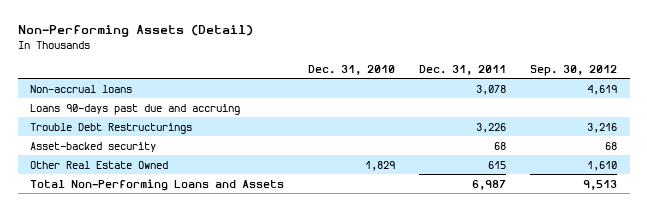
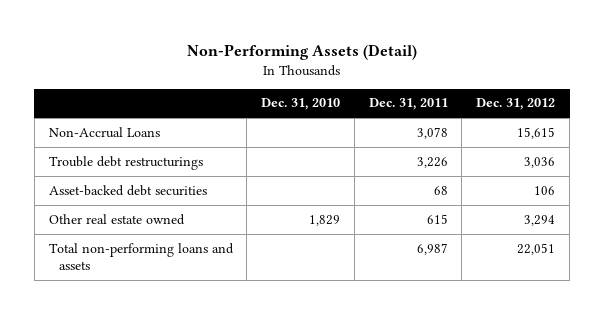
[530,64,618,76] Sep. 30, 2012 -> none
none -> [476,98,556,111] Dec. 31, 2012
[29,103,240,115] Loans 90-days past due and accruing -> none
[29,84,132,93] Non-accrual loans -> [48,126,160,138] Non-Accrual Loans
[29,122,192,134] Trouble Debt Restructurings -> [48,155,203,170] Trouble debt restructurings
[29,141,156,152] Asset-backed security -> [48,184,207,196] Asset-backed debt securities
[29,160,168,169] Other Real Estate Owned -> [48,213,185,225] Other real estate owned
[29,178,284,191] Total Non-Performing Loans and Assets -> [48,242,234,271] Total non-performing loans and assets

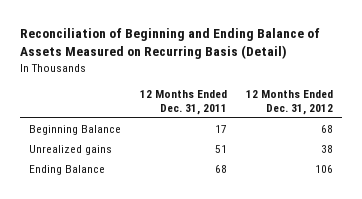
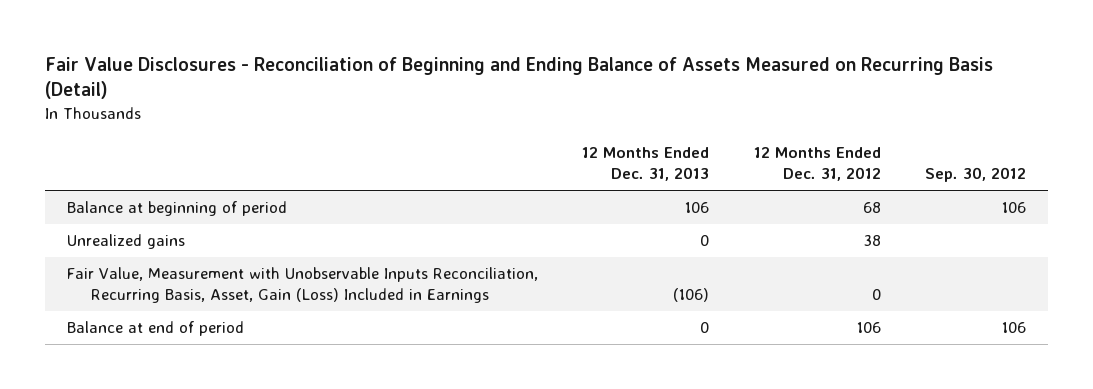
[20,28,321,60] Reconciliation of Beginning and Ending Balance of Assets Measured on Recurring Basis (Detail) -> [44,56,993,100] Fair Value Disclosures - Reconciliation of Beginning and Ending Balance of Assets Measured on Recurring Basis (Detail)
[140,89,228,115] 12 Months Ended Dec. 31, 2011 -> none
none -> [582,146,710,182] 12 Months Ended Dec. 31, 2013
none -> [924,167,1026,183] Sep. 30, 2012
[29,125,122,136] Beginning Balance -> [66,201,287,217] Balance at beginning of period
none -> [66,267,538,304] Fair Value, Measurement with Unobservable Inputs Reconciliation, Recurring Basis, Asset, Gain (Loss) Included in Earnings
[29,165,106,176] Ending Balance -> [66,321,244,337] Balance at end of period

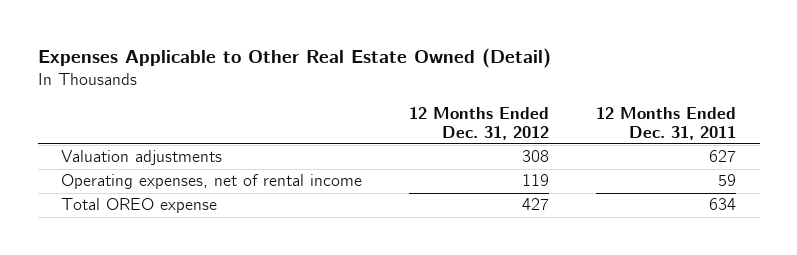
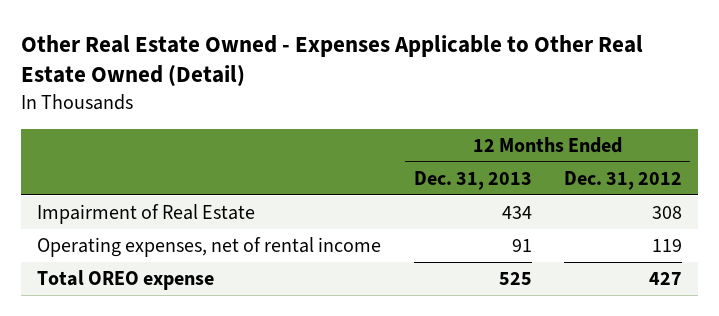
[37,48,551,69] Expenses Applicable to Other Real Estate Owned (Detail) -> [20,34,643,88] Other Real Estate Owned - Expenses Applicable to Other Real Estate Owned (Detail)
[596,106,737,140] 12 Months Ended Dec. 31, 2011 -> none
none -> [413,170,532,190] Dec. 31, 2013
[61,150,223,166] Valuation adjustments -> none
none -> [37,203,256,224] Impairment of Real Estate

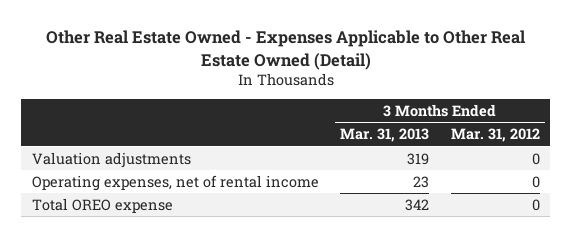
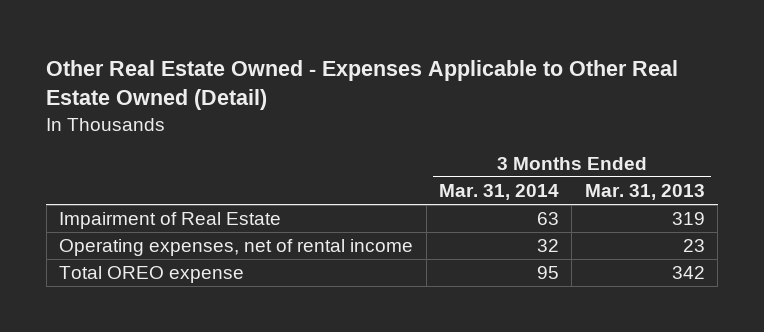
[450,128,540,143] Mar. 31, 2012 -> none
none -> [439,184,560,201] Mar. 31, 2014
[31,151,191,168] Valuation adjustments -> [59,212,282,230] Impairment of Real Estate

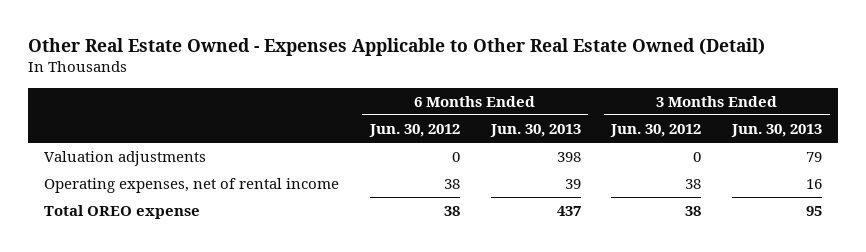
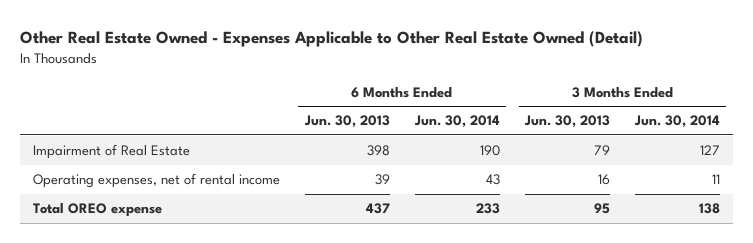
[368,123,460,137] Jun. 30, 2012 -> none
[610,123,702,137] Jun. 30, 2012 -> none
none -> [413,115,500,129] Jun. 30, 2014
none -> [634,115,721,129] Jun. 30, 2014
[43,151,206,167] Valuation adjustments -> [32,144,190,160] Impairment of Real Estate

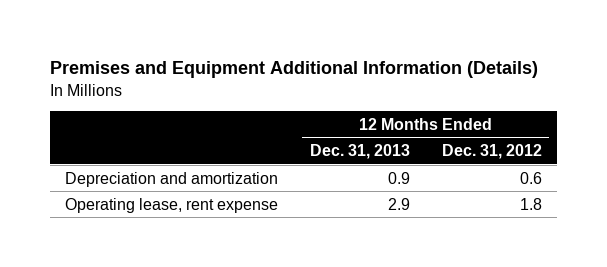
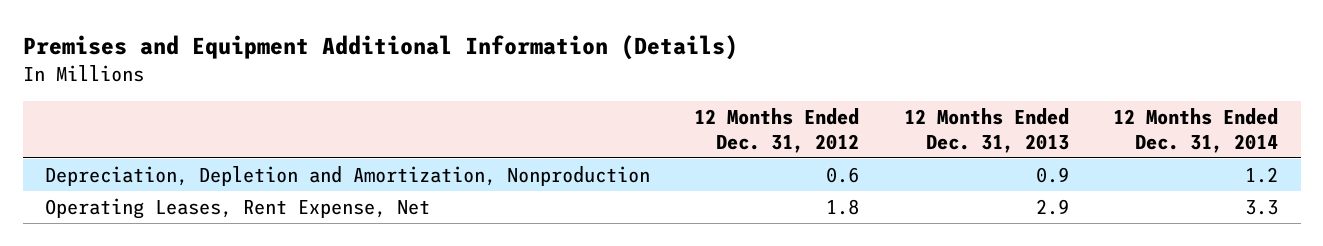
none -> [1113,108,1279,153] 12 Months Ended Dec. 31, 2014
[65,171,279,187] Depreciation and amortization -> [44,166,650,187] Depreciation, Depletion and Amortization, Nonproduction
[65,197,279,213] Operating lease, rent expense -> [44,198,430,220] Operating Leases, Rent Expense, Net

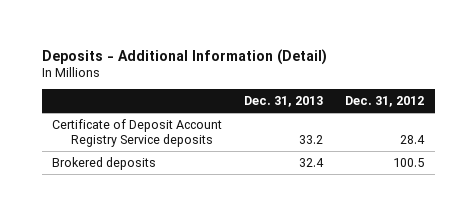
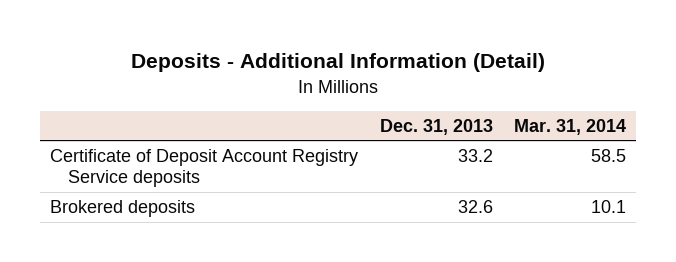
[344,96,424,108] Dec. 31, 2012 -> none
none -> [513,118,626,135] Mar. 31, 2014
[299,157,325,167] 32.4 -> [457,200,493,214] 32.6

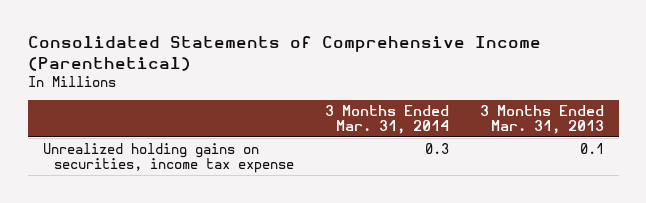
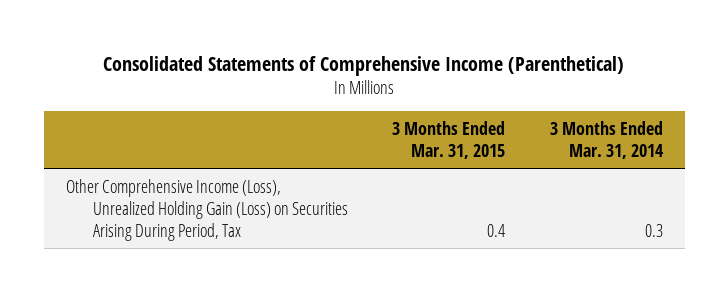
[479,104,604,135] 3 Months Ended Mar. 31, 2013 -> none
none -> [392,120,506,160] 3 Months Ended Mar. 31, 2015
[42,142,295,174] Unrealized holding gains on securities, income tax expense -> [65,178,349,241] Other Comprehensive Income (Loss), Unrealized Holding Gain (Loss) on Securities Arising During Period, Tax

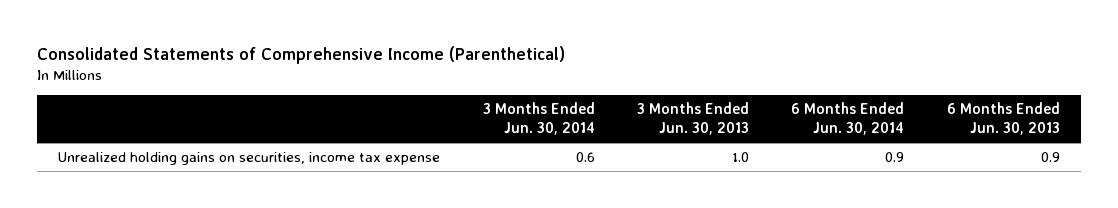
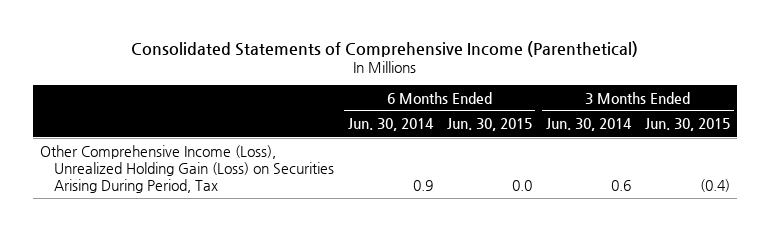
[637,102,750,136] 3 Months Ended Jun. 30, 2013 -> none
[946,102,1060,136] 6 Months Ended Jun. 30, 2013 -> none
none -> [446,118,532,132] Jun. 30, 2015
none -> [644,118,730,132] Jun. 30, 2015
[58,152,441,166] Unrealized holding gains on securities, income tax expense -> [39,144,334,193] Other Comprehensive Income (Loss), Unrealized Holding Gain (Loss) on Securities Arising During Period, Tax

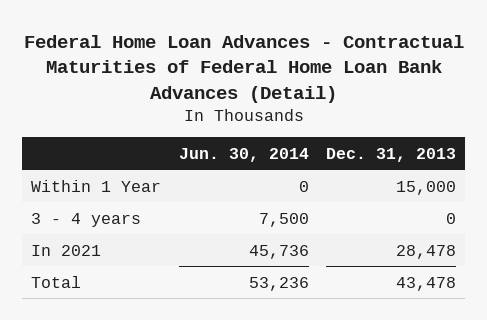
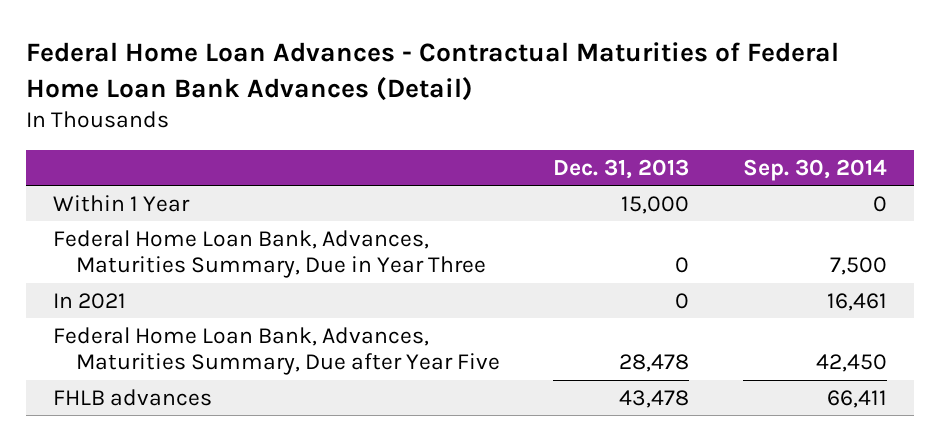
[178,147,309,162] Jun. 30, 2014 -> none
none -> [742,158,887,181] Sep. 30, 2014
[30,212,141,227] 3 - 4 years -> none
none -> [52,229,486,279] Federal Home Loan Bank, Advances, Maturities Summary, Due in Year Three
[396,244,457,259] 28,478 -> [675,292,690,309] 0
none -> [52,326,500,376] Federal Home Loan Bank, Advances, Maturities Summary, Due after Year Five
[30,275,81,288] Total -> [52,388,212,406] FHLB advances

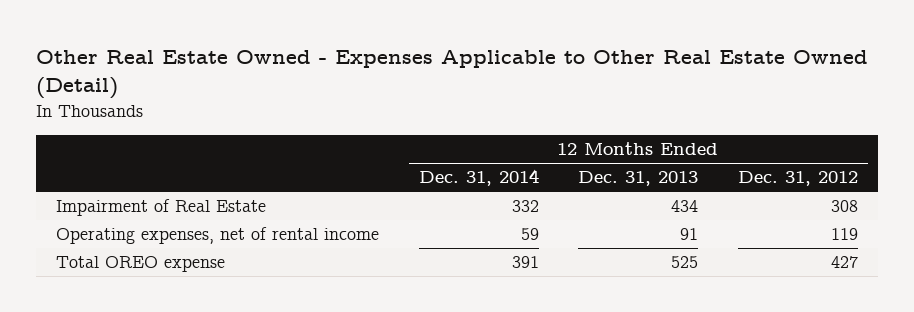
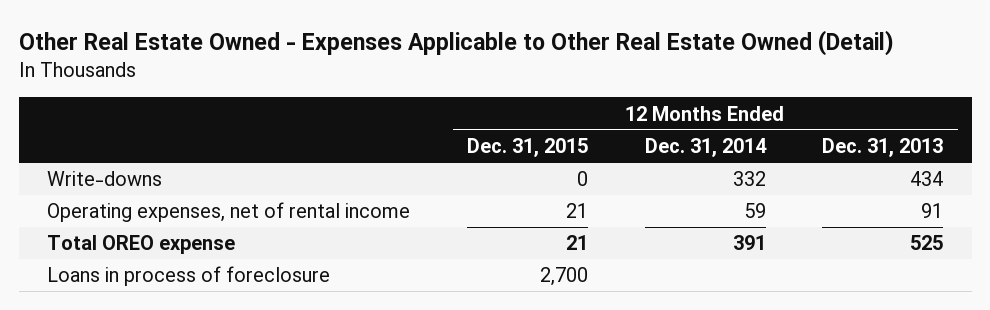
[738,171,859,187] Dec. 31, 2012 -> none
none -> [466,138,588,158] Dec. 31, 2015
[56,199,267,217] Impairment of Real Estate -> [46,171,162,187] Write-downs
none -> [46,266,330,287] Loans in process of foreclosure

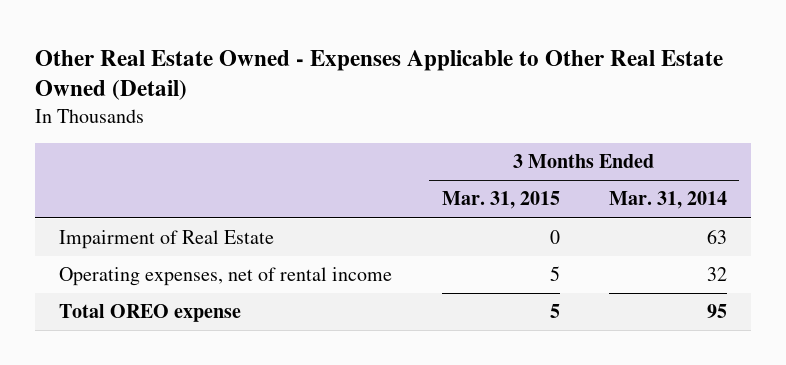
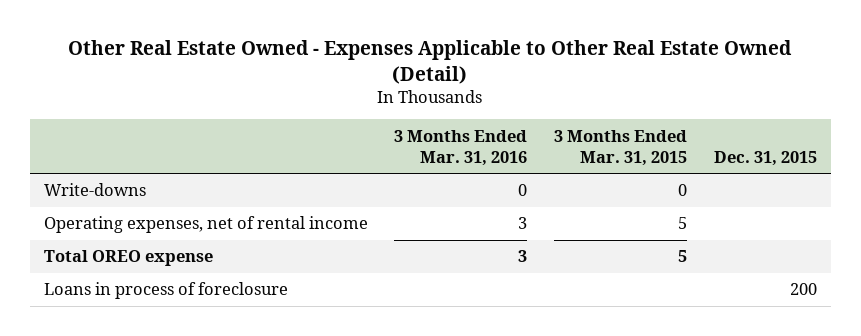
[608,191,727,210] Mar. 31, 2014 -> none
none -> [394,129,528,166] 3 Months Ended Mar. 31, 2016
none -> [714,150,818,166] Dec. 31, 2015
[59,230,275,250] Impairment of Real Estate -> [43,183,146,197] Write-downs
none -> [43,282,288,300] Loans in process of foreclosure

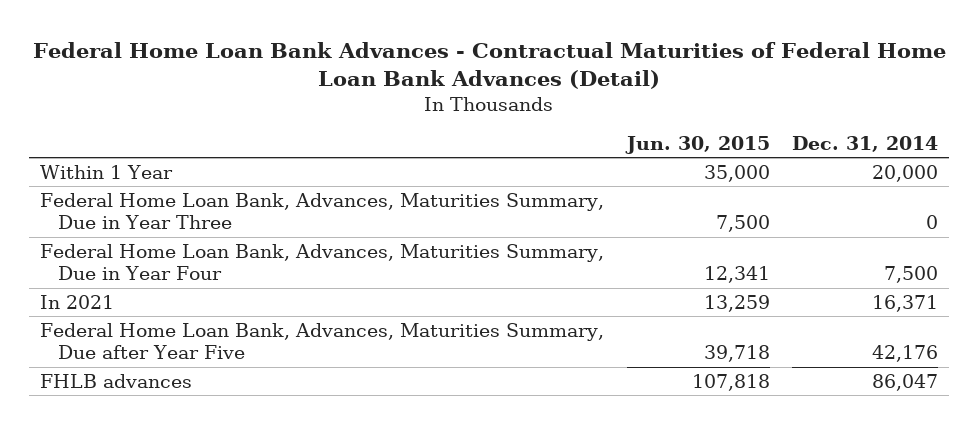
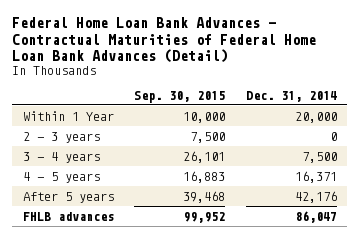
[624,135,770,154] Jun. 30, 2015 -> none
none -> [134,90,226,103] Sep. 30, 2015
[40,192,605,230] Federal Home Loan Bank, Advances, Maturities Summary, Due in Year Three -> [22,131,100,143] 2 - 3 years
[40,243,605,281] Federal Home Loan Bank, Advances, Maturities Summary, Due in Year Four -> [22,151,100,163] 3 - 4 years
[40,294,115,309] In 2021 -> [22,171,100,183] 4 - 5 years
[40,322,605,360] Federal Home Loan Bank, Advances, Maturities Summary, Due after Year Five -> [22,191,114,203] After 5 years

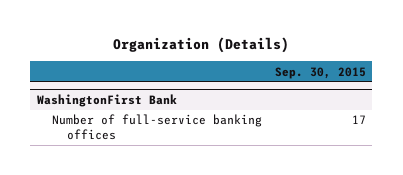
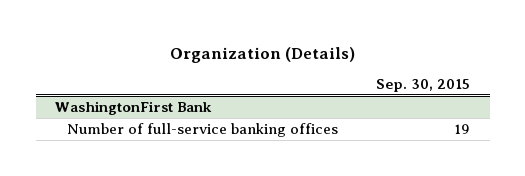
[351,115,366,125] 17 -> [454,123,471,134] 19

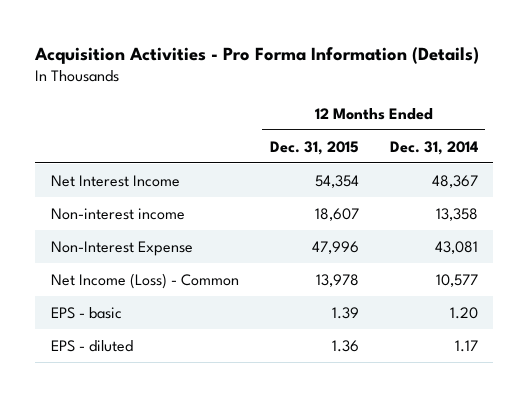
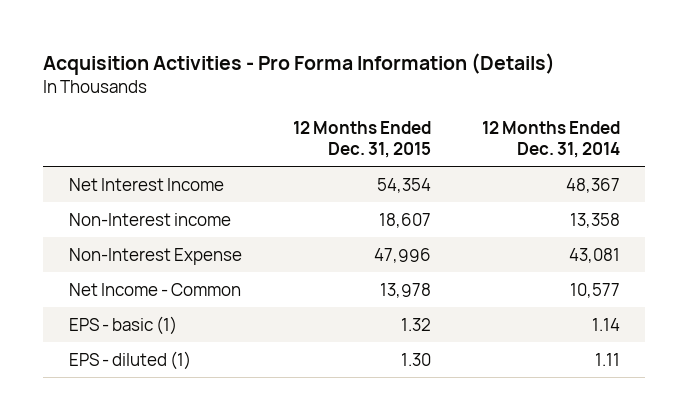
[50,207,185,220] Non-interest income -> [68,212,231,226] Non-Interest income
[50,272,239,289] Net Income (Loss) - Common -> [68,282,241,296] Net Income - Common
[50,306,122,319] EPS - basic -> [68,315,177,335] EPS - basic (1)
[331,306,359,319] 1.39 -> [400,317,431,331] 1.32
[449,306,478,319] 1.20 -> [591,317,620,331] 1.14
[50,339,133,352] EPS - diluted -> [68,350,191,370] EPS - diluted (1)
[331,339,359,352] 1.36 -> [400,352,431,366] 1.30
[454,339,478,352] 1.17 -> [594,352,620,366] 1.11

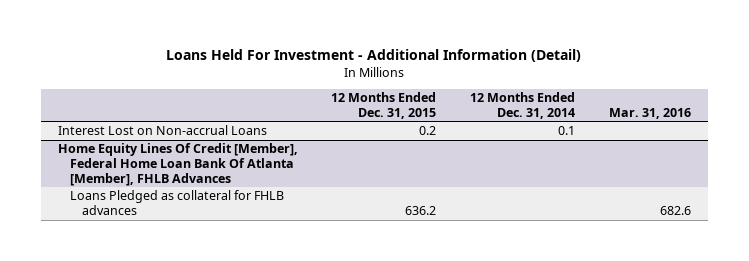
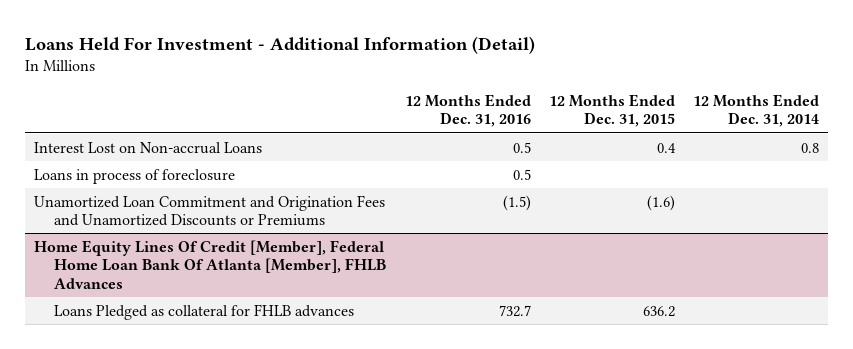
[608,107,691,119] Mar. 31, 2016 -> none
none -> [404,93,531,128] 12 Months Ended Dec. 31, 2016
[419,126,437,136] 0.2 -> [656,142,676,153] 0.4
[558,126,576,136] 0.1 -> [801,142,820,153] 0.8
none -> [33,168,235,184] Loans in process of foreclosure
none -> [33,194,385,227] Unamortized Loan Commitment and Origination Fees and Unamortized Discounts or Premiums

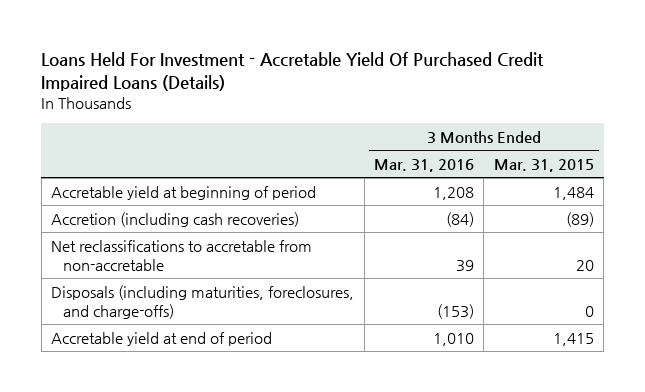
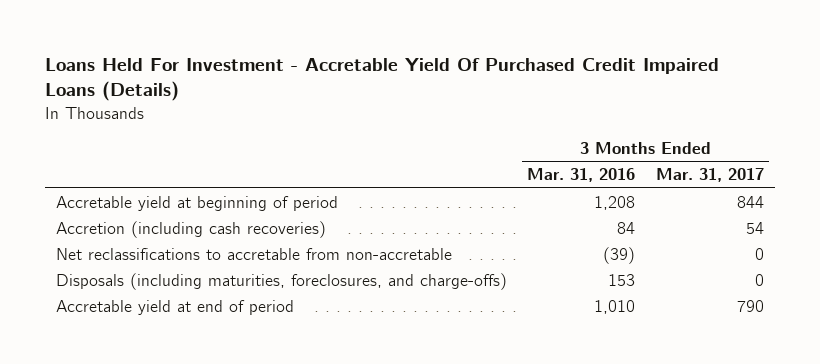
[493,158,594,172] Mar. 31, 2015 -> none
none -> [656,168,765,183] Mar. 31, 2017
[445,211,474,227] (84) -> [617,221,636,234] 84
[455,259,474,272] 39 -> [603,246,636,264] (39)
[436,303,474,319] (153) -> [608,273,636,286] 153

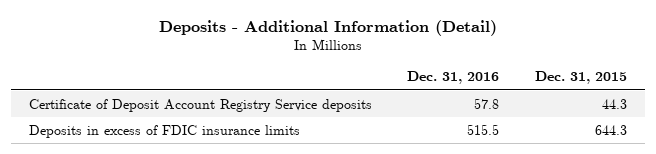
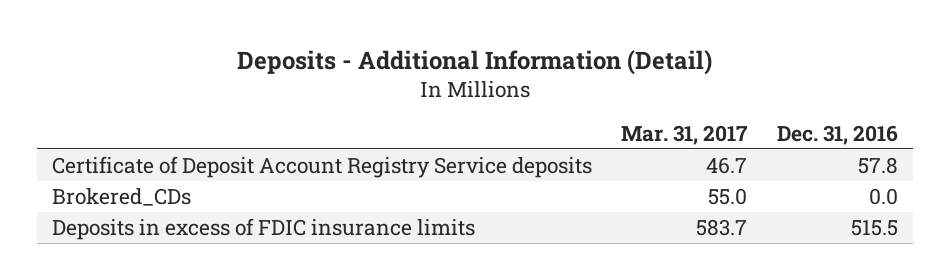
[534,71,627,85] Dec. 31, 2015 -> none
none -> [621,124,749,145] Mar. 31, 2017
none -> [51,188,191,207] Brokered_CDs

